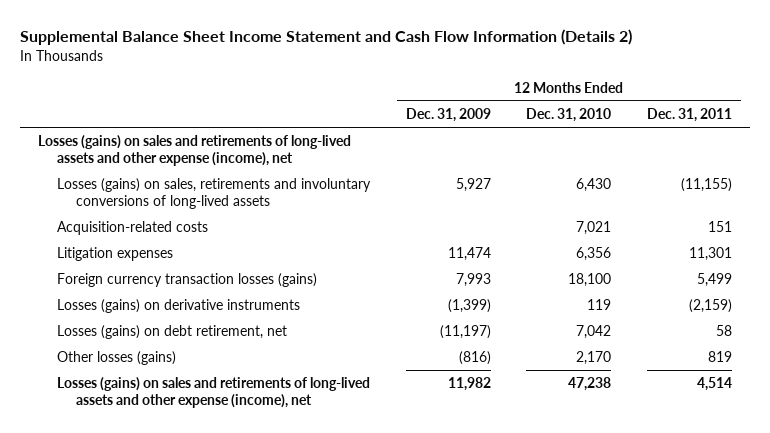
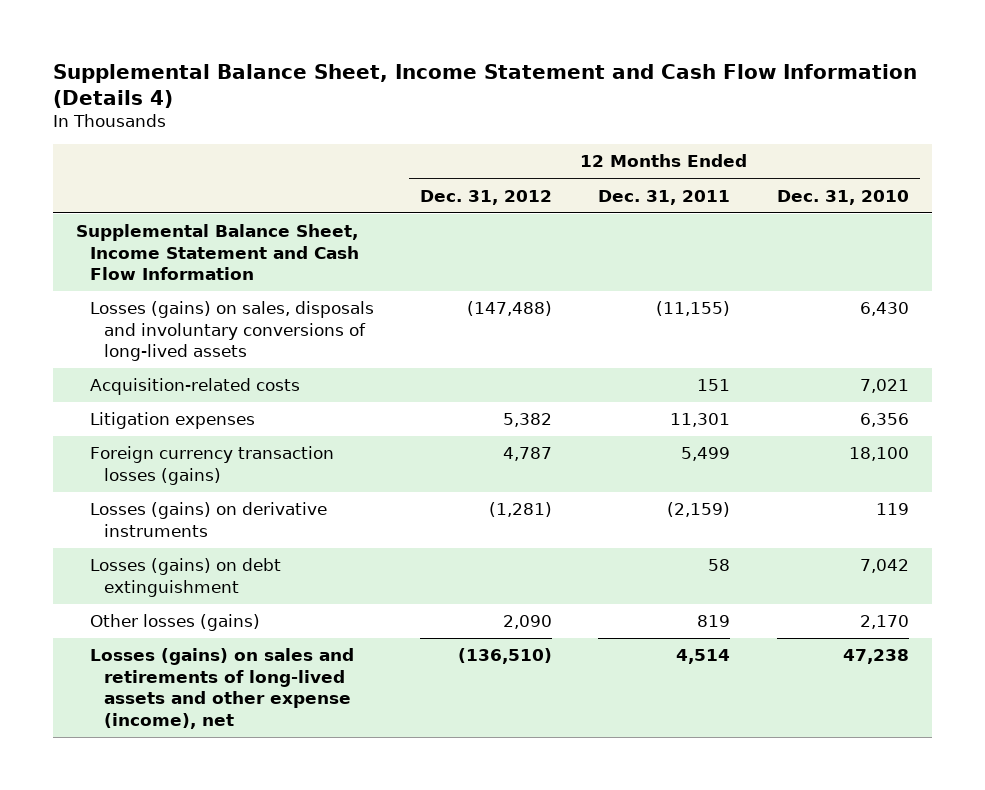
[19,28,632,45] Supplemental Balance Sheet Income Statement and Cash Flow Information (Details 2) -> [52,63,917,108] Supplemental Balance Sheet, Income Statement and Cash Flow Information (Details 4)
[405,108,491,123] Dec. 31, 2009 -> none
none -> [420,189,553,205] Dec. 31, 2012
[37,135,351,166] Losses (gains) on sales and retirements of long-lived assets and other expense (income), net -> none
none -> [75,224,359,281] Supplemental Balance Sheet, Income Statement and Cash Flow Information
[56,178,371,209] Losses (gains) on sales, retirements and involuntary conversions of long-lived assets -> [89,301,374,362] Losses (gains) on sales, disposals and involuntary conversions of long-lived assets
[56,325,287,340] Losses (gains) on debt retirement, net -> [89,558,281,597] Losses (gains) on debt extinguishment

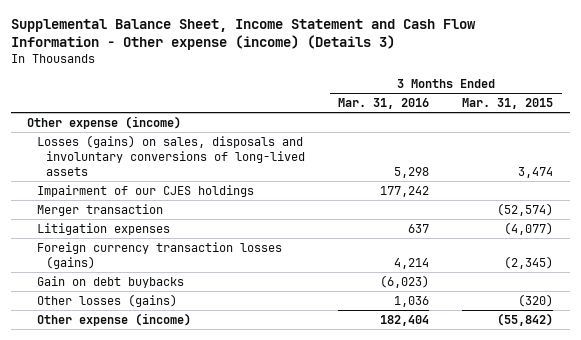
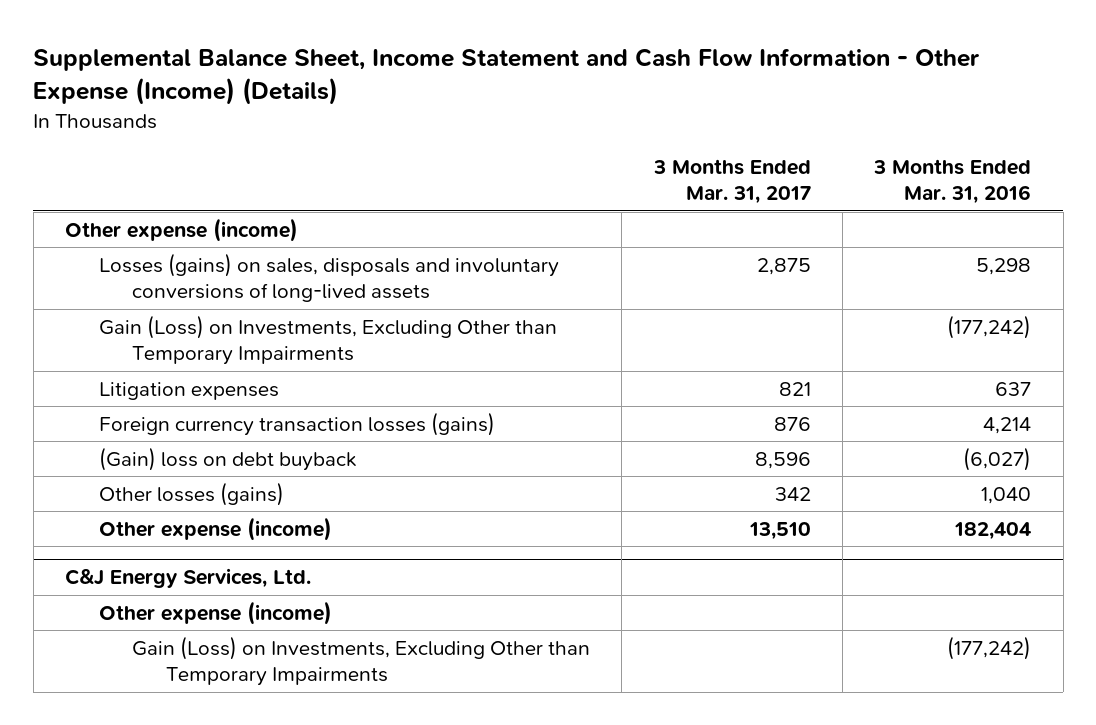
[10,18,476,51] Supplemental Balance Sheet, Income Statement and Cash Flow Information - Other expense (income) (Details 3) -> [33,48,981,105] Supplemental Balance Sheet, Income Statement and Cash Flow Information - Other Expense (Income) (Details)
[462,98,554,110] Mar. 31, 2015 -> none
none -> [652,158,811,205] 3 Months Ended Mar. 31, 2017
[36,184,254,197] Impairment of our CJES holdings -> none
[36,203,163,216] Merger transaction -> none
none -> [98,314,557,366] Gain (Loss) on Investments, Excluding Other than Temporary Impairments
[36,275,184,288] Gain on debt buybacks -> [98,446,356,471] (Gain) loss on debt buyback
[380,274,430,288] (6,023) -> [963,446,1032,471] (6,027)
[394,295,430,307] 1,036 -> [981,486,1032,504] 1,040
none -> [64,568,311,589] C&J Energy Services, Ltd.
none -> [98,600,332,625] Other expense (income)
none -> [132,635,591,687] Gain (Loss) on Investments, Excluding Other than Temporary Impairments

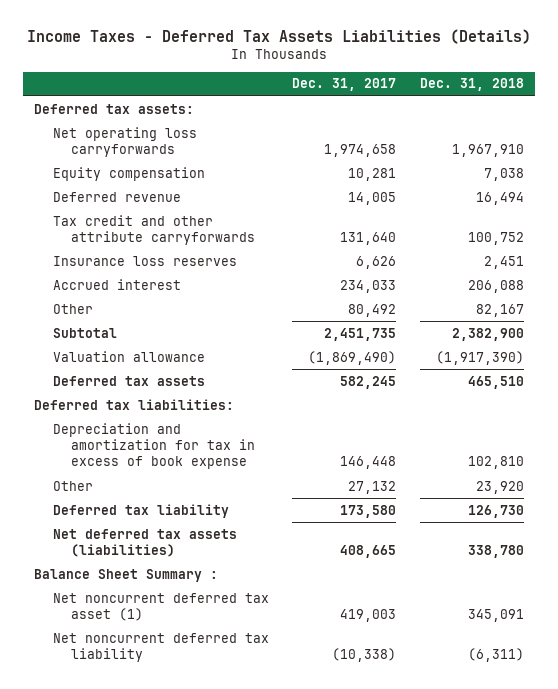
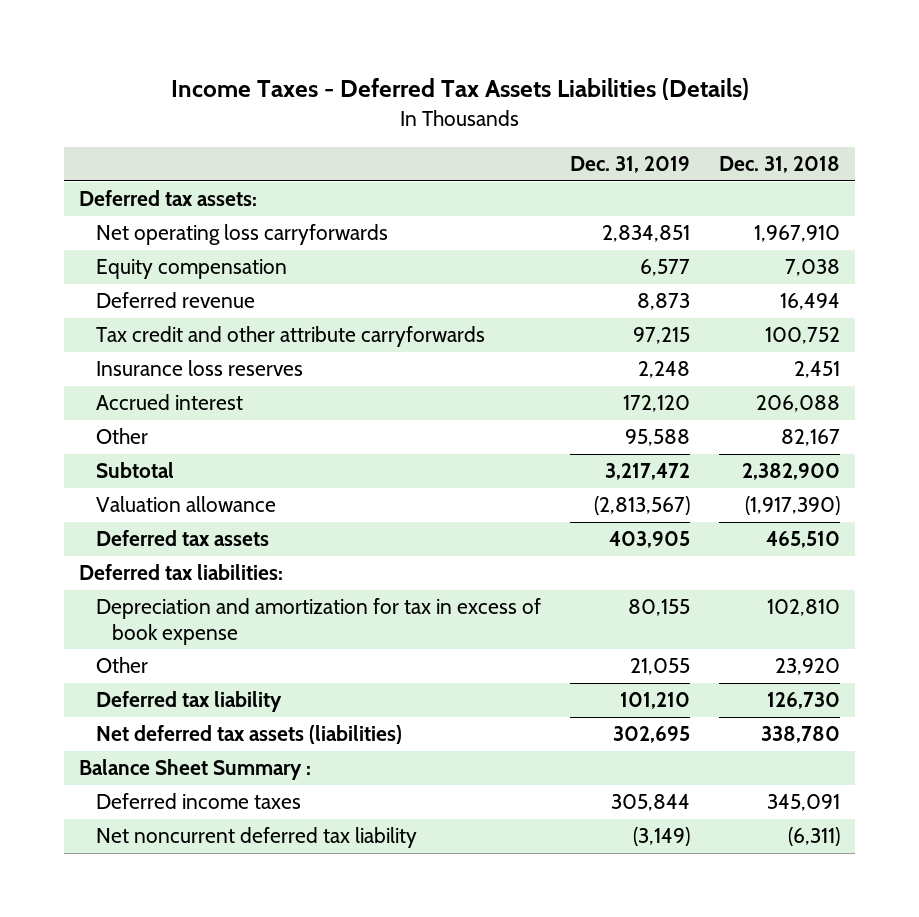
[292,78,397,92] Dec. 31, 2017 -> none
none -> [569,156,690,174] Dec. 31, 2019
[52,592,269,621] Net noncurrent deferred tax asset (1) -> [95,793,301,810] Deferred income taxes

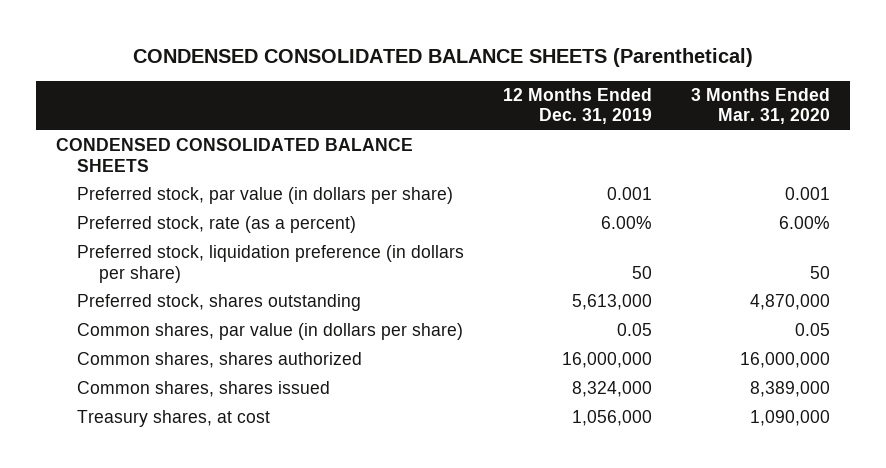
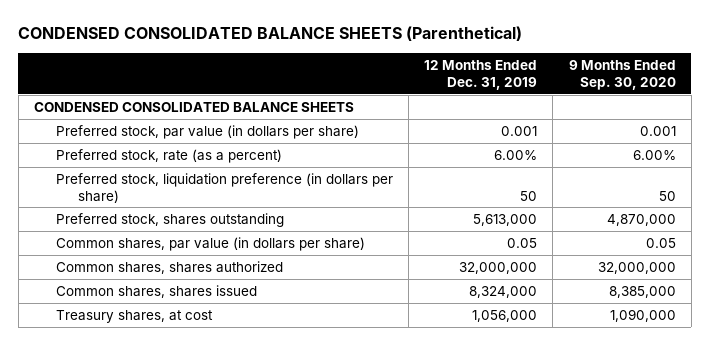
[691,88,831,125] 3 Months Ended Mar. 31, 2020 -> none
none -> [568,60,676,90] 9 Months Ended Sep. 30, 2020
[562,352,653,369] 16,000,000 -> [459,261,538,274] 32,000,000

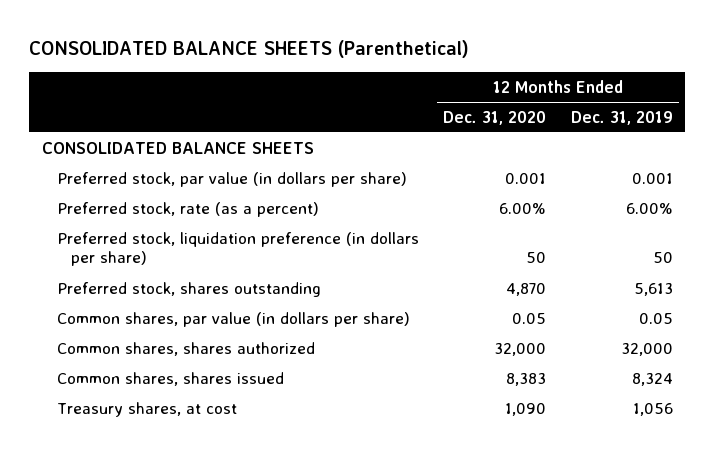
[18,26,523,42] CONDENSED CONSOLIDATED BALANCE SHEETS (Parenthetical) -> [29,40,470,59] CONSOLIDATED BALANCE SHEETS (Parenthetical)
[568,60,676,90] 9 Months Ended Sep. 30, 2020 -> none
none -> [443,110,547,125] Dec. 31, 2020
[33,101,354,112] CONDENSED CONSOLIDATED BALANCE SHEETS -> [41,141,314,154] CONSOLIDATED BALANCE SHEETS
[473,213,538,226] 5,613,000 -> [633,282,673,296] 5,613
[459,261,538,274] 32,000,000 -> [620,342,673,356] 32,000
[469,285,538,298] 8,324,000 -> [631,372,673,386] 8,324
[472,309,538,322] 1,056,000 -> [632,402,673,416] 1,056

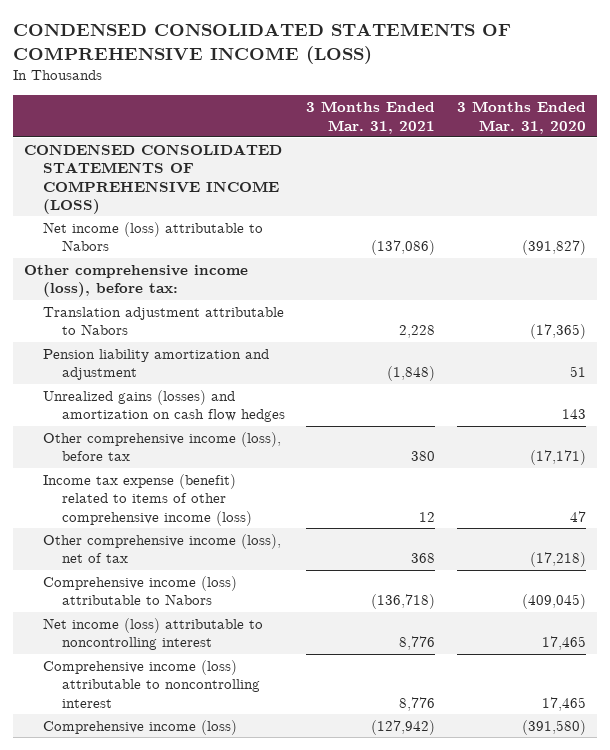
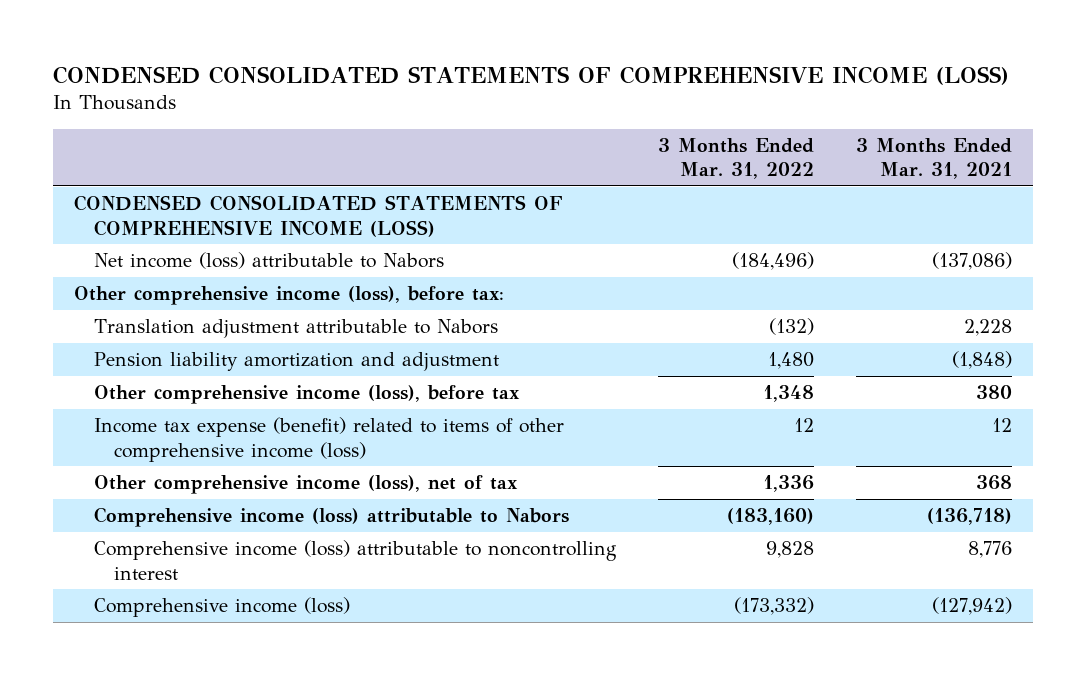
[456,101,586,134] 3 Months Ended Mar. 31, 2020 -> none
none -> [657,137,814,180] 3 Months Ended Mar. 31, 2022
[42,389,285,423] Unrealized gains (losses) and amortization on cash flow hedges -> none
[42,617,263,651] Net income (loss) attributable to noncontrolling interest -> none

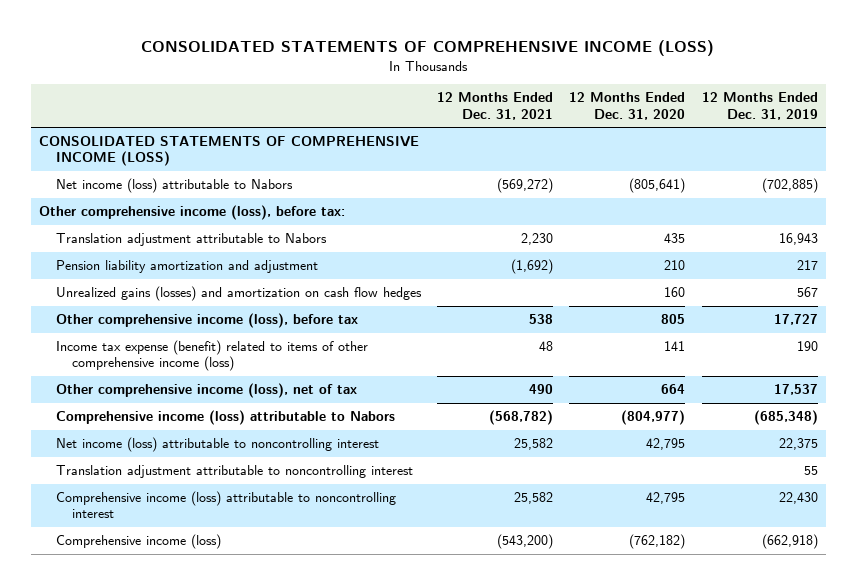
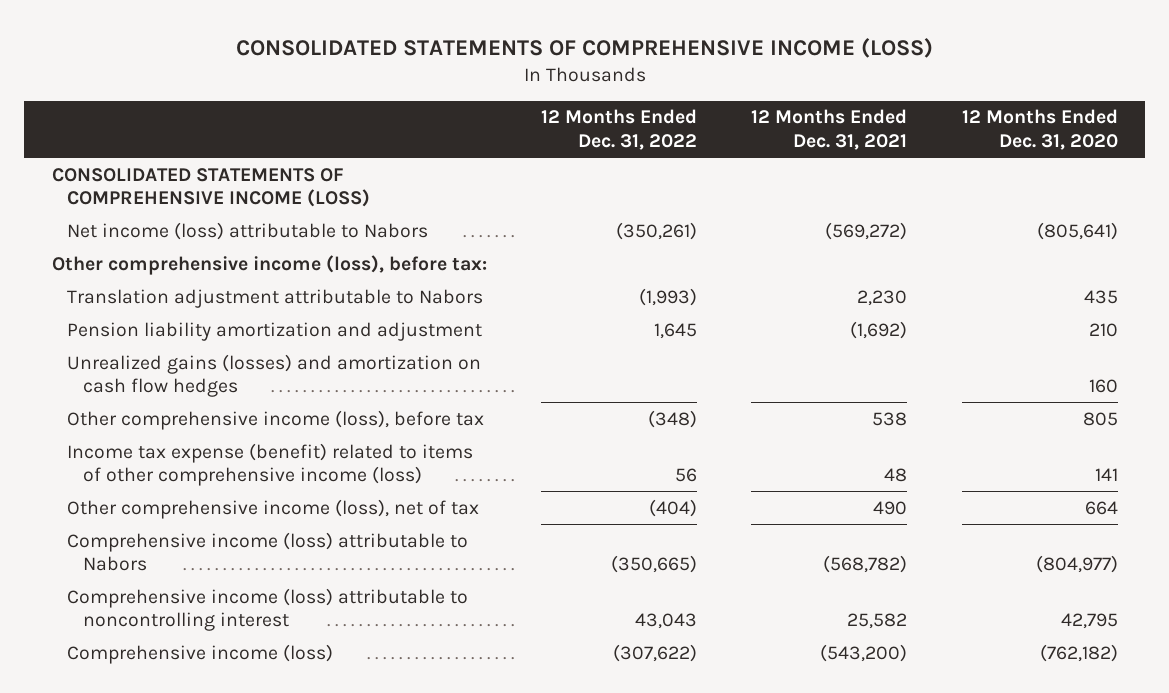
[701,92,818,120] 12 Months Ended Dec. 31, 2019 -> none
none -> [541,109,698,150] 12 Months Ended Dec. 31, 2022
[55,437,379,453] Net income (loss) attributable to noncontrolling interest -> none
[55,465,413,479] Translation adjustment attributable to noncontrolling interest -> none

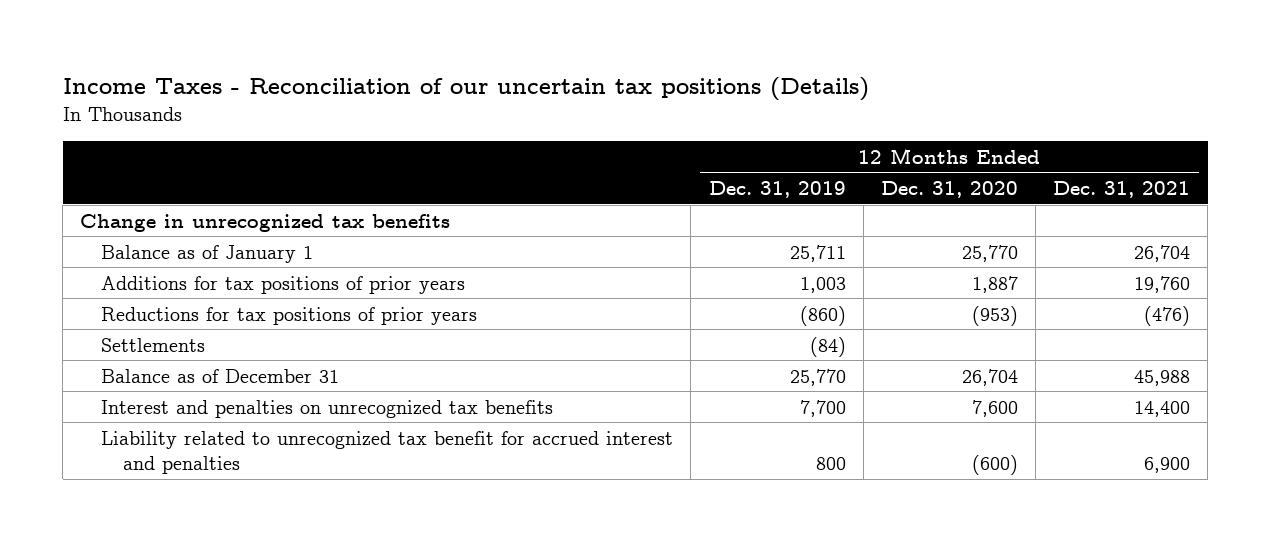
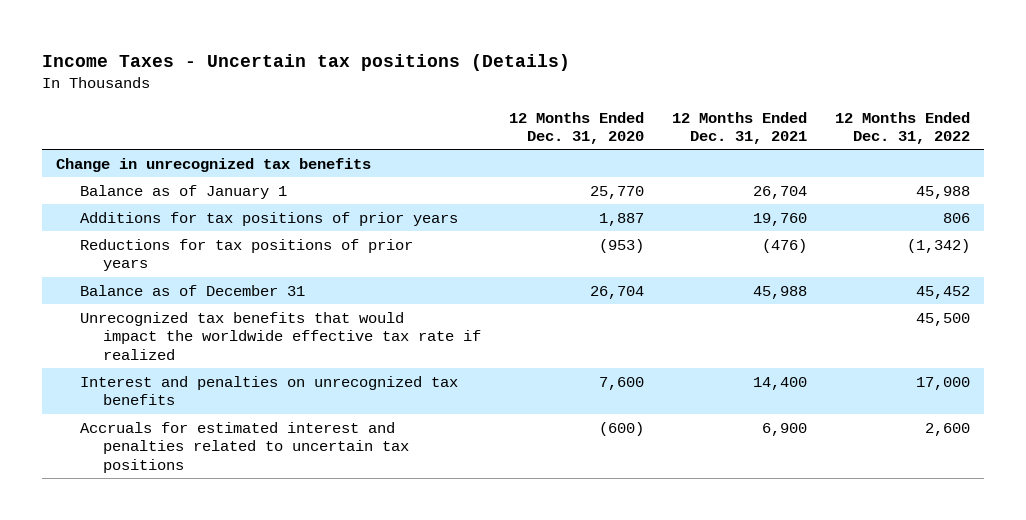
[62,76,869,101] Income Taxes - Reconciliation of our uncertain tax positions (Details) -> [42,53,571,71] Income Taxes - Uncertain tax positions (Details)
[708,180,846,198] Dec. 31, 2019 -> none
none -> [835,111,971,144] 12 Months Ended Dec. 31, 2022
[101,337,206,352] Settlements -> none
none -> [79,311,482,360] Unrecognized tax benefits that would impact the worldwide effective tax rate if realized
[101,430,674,474] Liability related to unrecognized tax benefit for accrued interest and penalties -> [79,421,410,473] Accruals for estimated interest and penalties related to uncertain tax positions

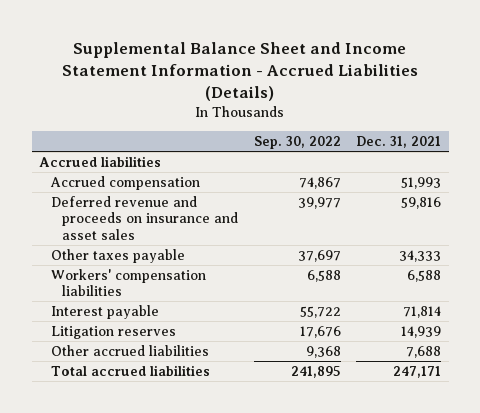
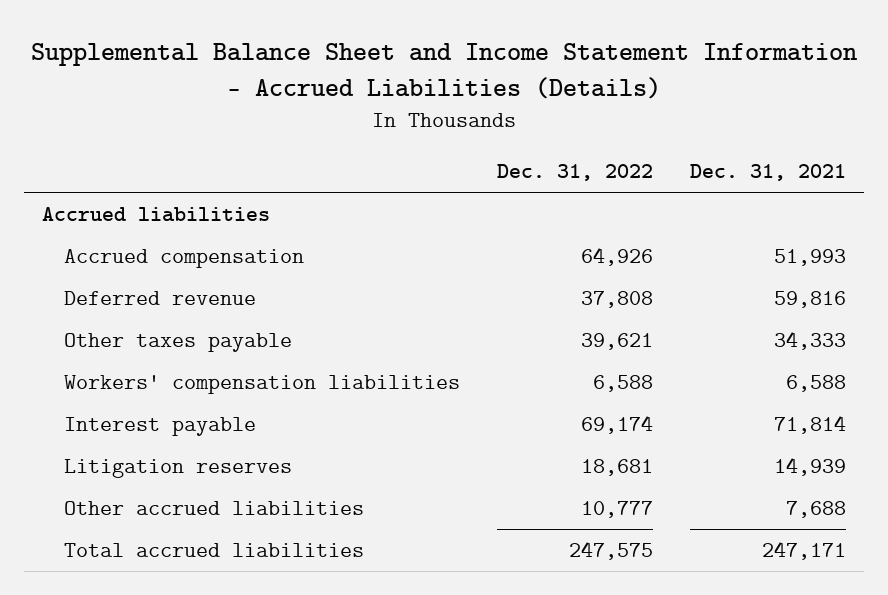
[253,136,341,150] Sep. 30, 2022 -> none
none -> [496,164,653,182] Dec. 31, 2022
[50,195,239,240] Deferred revenue and proceeds on insurance and asset sales -> [63,291,256,306] Deferred revenue

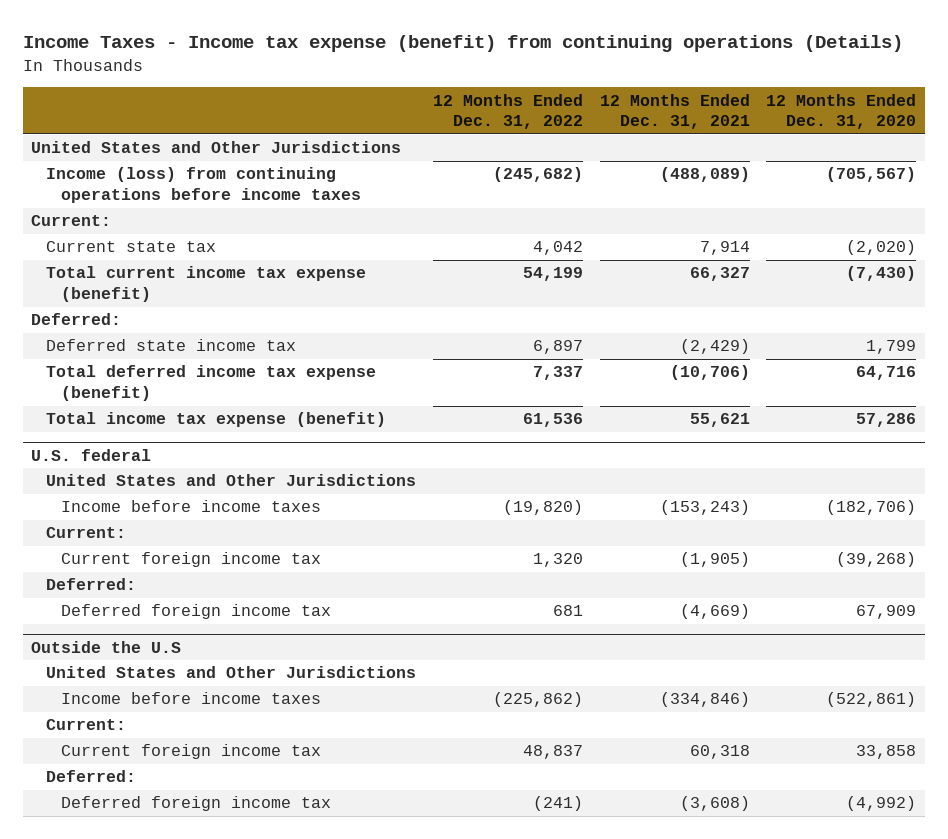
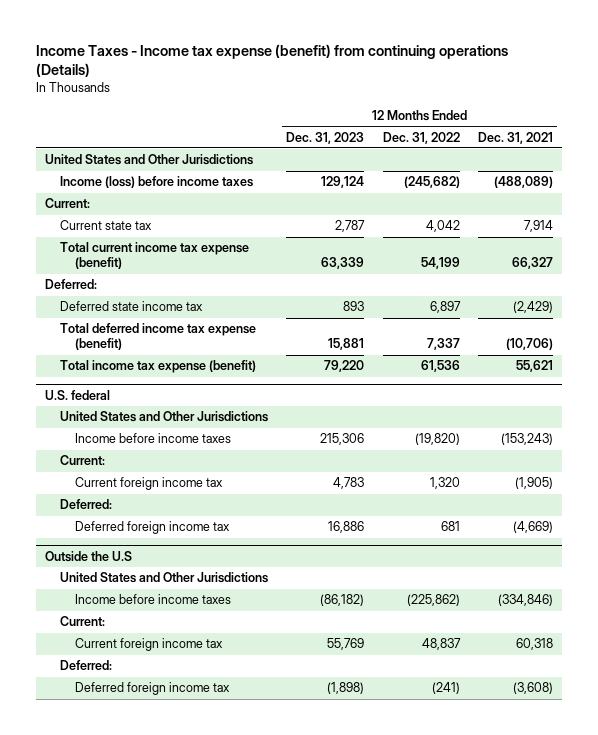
[766,93,917,130] 12 Months Ended Dec. 31, 2020 -> none
none -> [286,131,365,144] Dec. 31, 2023
[46,167,362,203] Income (loss) from continuing operations before income taxes -> [60,176,254,189] Income (loss) before income taxes

